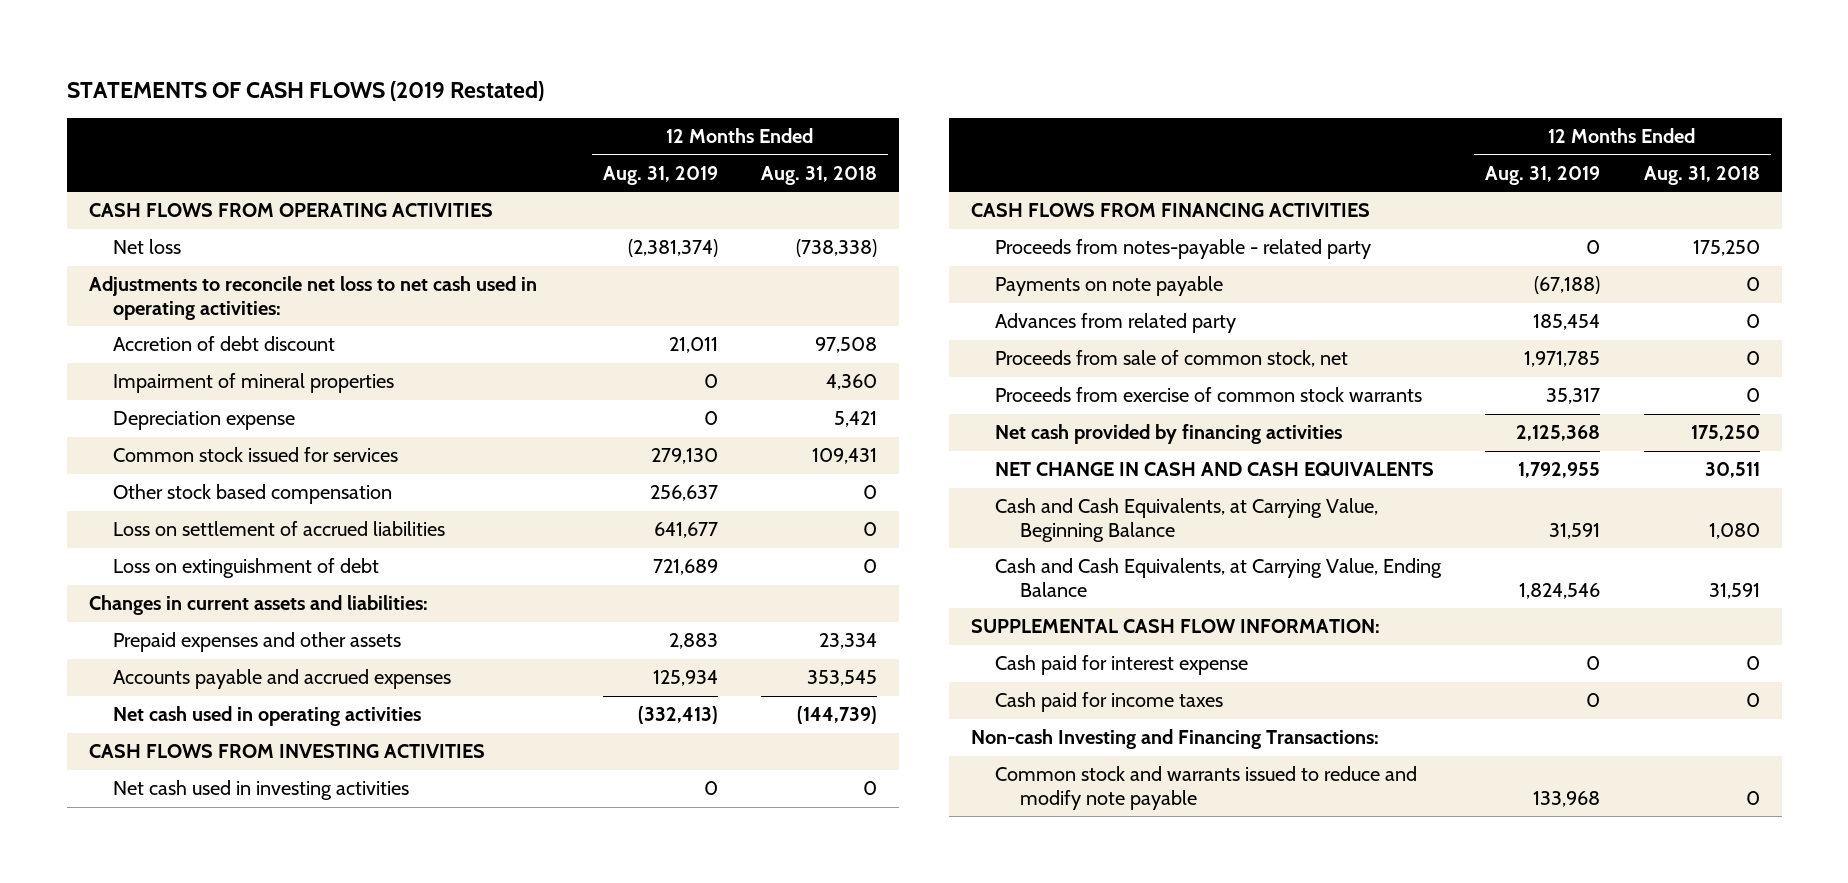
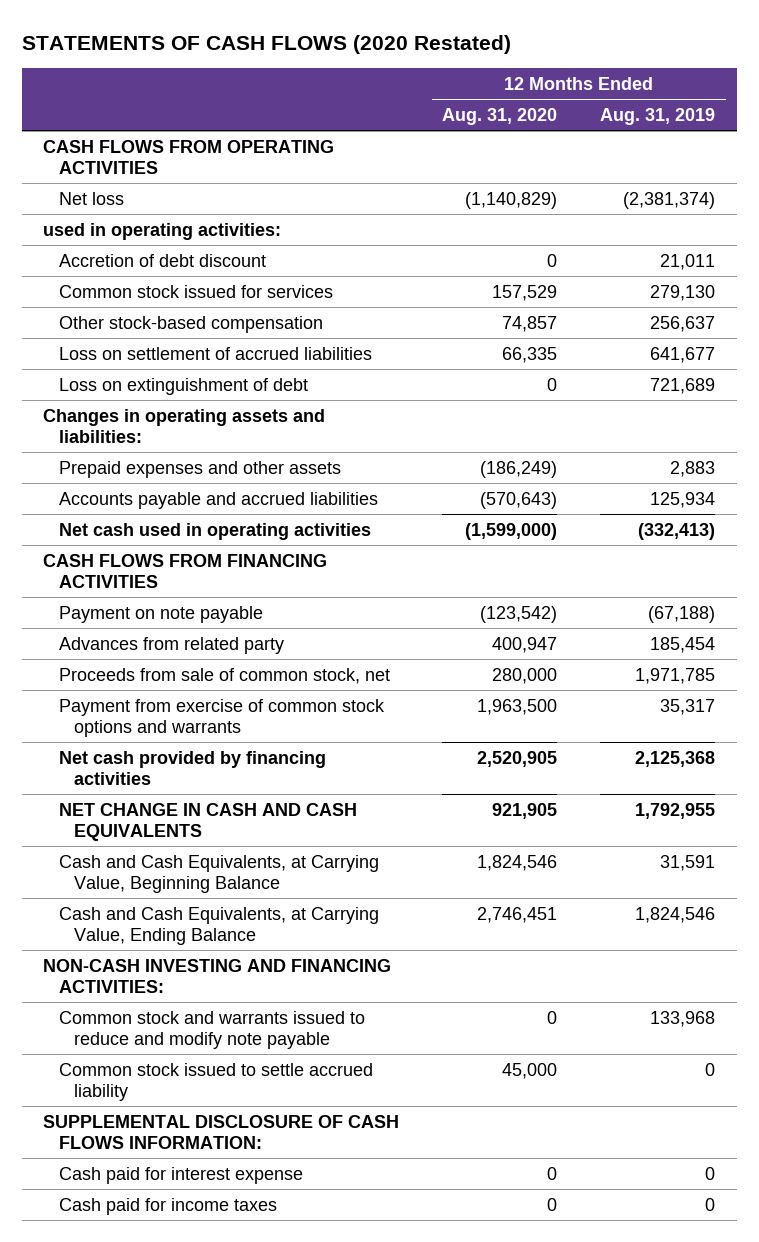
[66,81,544,102] STATEMENTS OF CASH FLOWS (2019 Restated) -> [22,35,512,55] STATEMENTS OF CASH FLOWS (2020 Restated)
[761,165,878,185] Aug. 31, 2018 -> none
none -> [442,108,558,126] Aug. 31, 2020
[88,276,537,320] Adjustments to reconcile net loss to net cash used in operating activities: -> [43,222,282,240] used in operating activities:
[112,373,394,394] Impairment of mineral properties -> none
[112,411,295,431] Depreciation expense -> none
[112,484,392,505] Other stock based compensation -> [58,315,323,333] Other stock-based compensation
[88,595,428,616] Changes in current assets and liabilities: -> [43,408,326,444] Changes in operating assets and liabilities:
[112,669,451,690] Accounts payable and accrued expenses -> [58,491,378,509] Accounts payable and accrued liabilities
[88,744,485,759] CASH FLOWS FROM INVESTING ACTIVITIES -> none
[112,780,409,801] Net cash used in investing activities -> none
[995,239,1372,260] Proceeds from notes-payable - related party -> none
[995,276,1224,297] Payments on note payable -> [58,605,263,623] Payment on note payable
[995,387,1423,403] Proceeds from exercise of common stock warrants -> [58,698,385,738] Payment from exercise of common stock options and warrants
none -> [43,958,392,994] NON-CASH INVESTING AND FINANCING ACTIVITIES:
[995,766,1418,810] Common stock and warrants issued to reduce and modify note payable -> [58,1010,365,1050] Common stock and warrants issued to reduce and modify note payable
none -> [58,1062,373,1102] Common stock issued to settle accrued liability
[971,619,1381,634] SUPPLEMENTAL CASH FLOW INFORMATION: -> [43,1114,400,1150] SUPPLEMENTAL DISCLOSURE OF CASH FLOWS INFORMATION:
[971,729,1380,750] Non-cash Investing and Financing Transactions: -> none

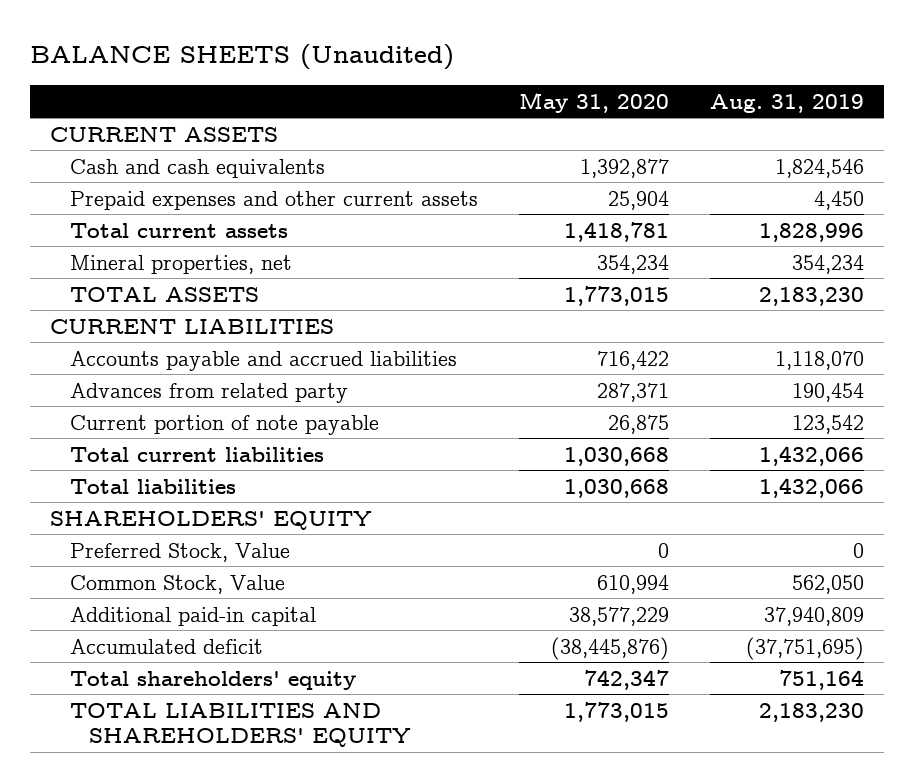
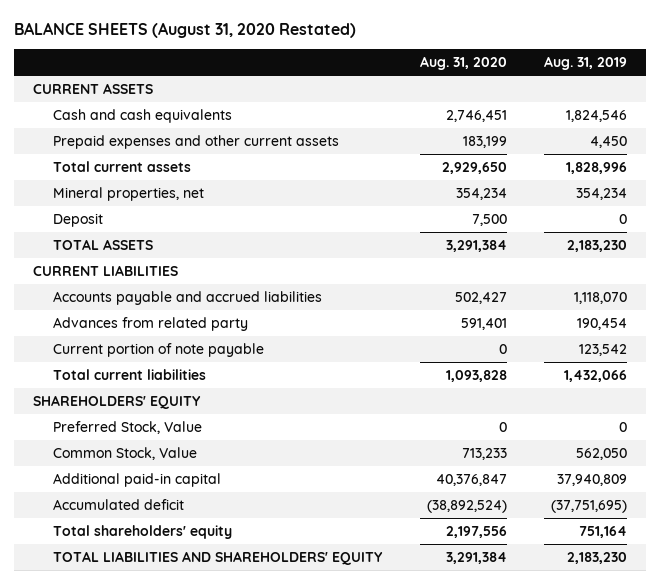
[29,44,454,71] BALANCE SHEETS (Unaudited) -> [13,22,356,39] BALANCE SHEETS (August 31, 2020 Restated)
[518,91,669,113] May 31, 2020 -> none
none -> [419,56,507,71] Aug. 31, 2020
none -> [52,212,103,227] Deposit
[69,478,236,494] Total liabilities -> none

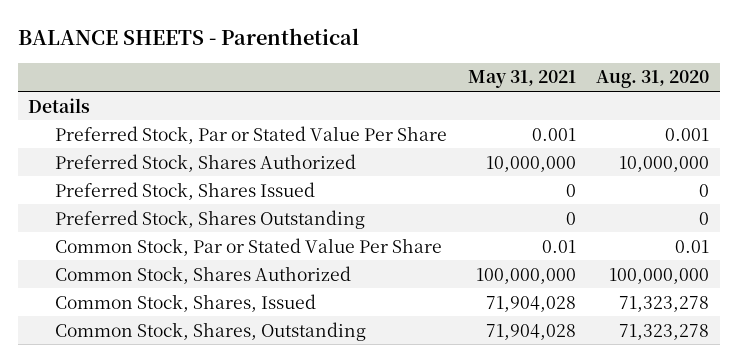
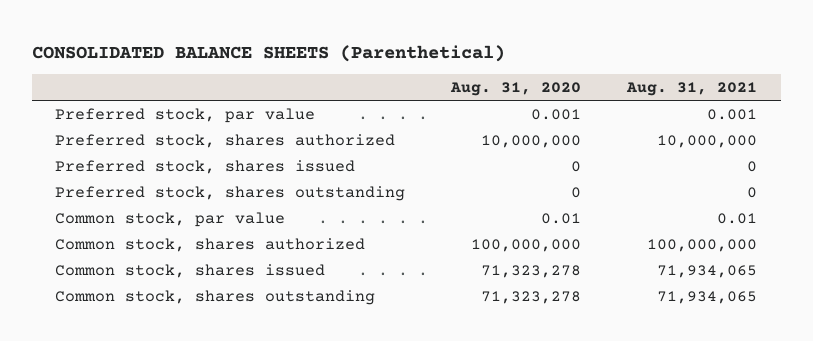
[17,28,359,46] BALANCE SHEETS - Parenthetical -> [31,44,505,62] CONSOLIDATED BALANCE SHEETS (Parenthetical)
[467,70,576,89] May 31, 2021 -> none
none -> [626,82,758,97] Aug. 31, 2021
[28,97,91,113] Details -> none
[54,125,447,144] Preferred Stock, Par or Stated Value Per Share -> [55,107,316,123] Preferred stock, par value
[54,153,356,172] Preferred Stock, Shares Authorized -> [55,133,396,148] Preferred stock, shares authorized
[54,181,315,200] Preferred Stock, Shares Issued -> [55,159,356,174] Preferred stock, shares issued
[54,209,365,229] Preferred Stock, Shares Outstanding -> [55,185,406,201] Preferred stock, shares outstanding
[54,237,442,256] Common Stock, Par or Stated Value Per Share -> [55,211,286,227] Common stock, par value
[54,265,351,284] Common Stock, Shares Authorized -> [55,237,366,252] Common stock, shares authorized
[54,293,316,312] Common Stock, Shares, Issued -> [55,263,326,278] Common stock, shares issued
[54,321,366,341] Common Stock, Shares, Outstanding -> [55,289,376,305] Common stock, shares outstanding

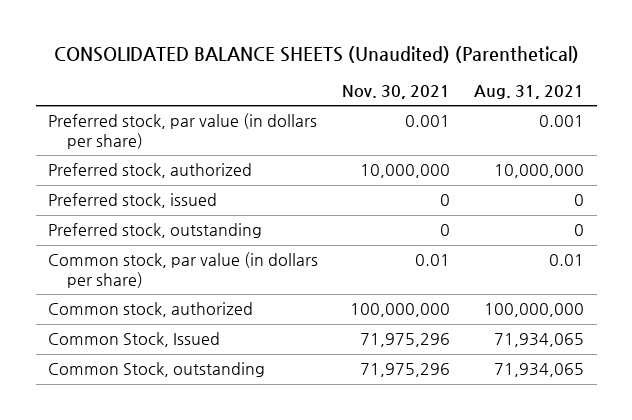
[31,44,505,62] CONSOLIDATED BALANCE SHEETS (Parenthetical) -> [54,45,580,63] CONSOLIDATED BALANCE SHEETS (Unaudited) (Parenthetical)
[450,82,582,97] Aug. 31, 2020 -> none
none -> [342,84,451,99] Nov. 30, 2021
[55,107,316,123] Preferred stock, par value -> [47,113,317,149] Preferred stock, par value (in dollars per share)
[55,133,396,148] Preferred stock, shares authorized -> [47,163,252,179] Preferred stock, authorized
[55,159,356,174] Preferred stock, shares issued -> [47,193,217,209] Preferred stock, issued
[55,185,406,201] Preferred stock, shares outstanding -> [47,223,262,239] Preferred stock, outstanding
[55,211,286,227] Common stock, par value -> [47,252,318,288] Common stock, par value (in dollars per share)
[55,237,366,252] Common stock, shares authorized -> [47,302,253,318] Common stock, authorized
[55,263,326,278] Common stock, shares issued -> [47,332,220,348] Common Stock, Issued
[55,289,376,305] Common stock, shares outstanding -> [47,362,265,378] Common Stock, outstanding

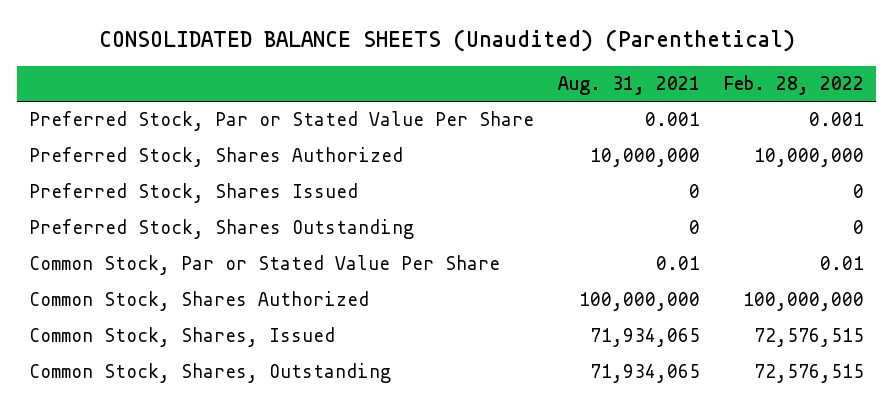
[342,84,451,99] Nov. 30, 2021 -> none
none -> [723,75,864,96] Feb. 28, 2022
[47,113,317,149] Preferred stock, par value (in dollars per share) -> [29,111,535,132] Preferred Stock, Par or Stated Value Per Share
[47,163,252,179] Preferred stock, authorized -> [29,147,404,168] Preferred Stock, Shares Authorized
[47,193,217,209] Preferred stock, issued -> [29,183,359,204] Preferred Stock, Shares Issued
[47,223,262,239] Preferred stock, outstanding -> [29,219,415,240] Preferred Stock, Shares Outstanding
[47,252,318,288] Common stock, par value (in dollars per share) -> [29,255,501,276] Common Stock, Par or Stated Value Per Share
[47,302,253,318] Common stock, authorized -> [29,291,370,312] Common Stock, Shares Authorized
[47,332,220,348] Common Stock, Issued -> [29,327,336,348] Common Stock, Shares, Issued
[47,362,265,378] Common Stock, outstanding -> [29,363,392,384] Common Stock, Shares, Outstanding

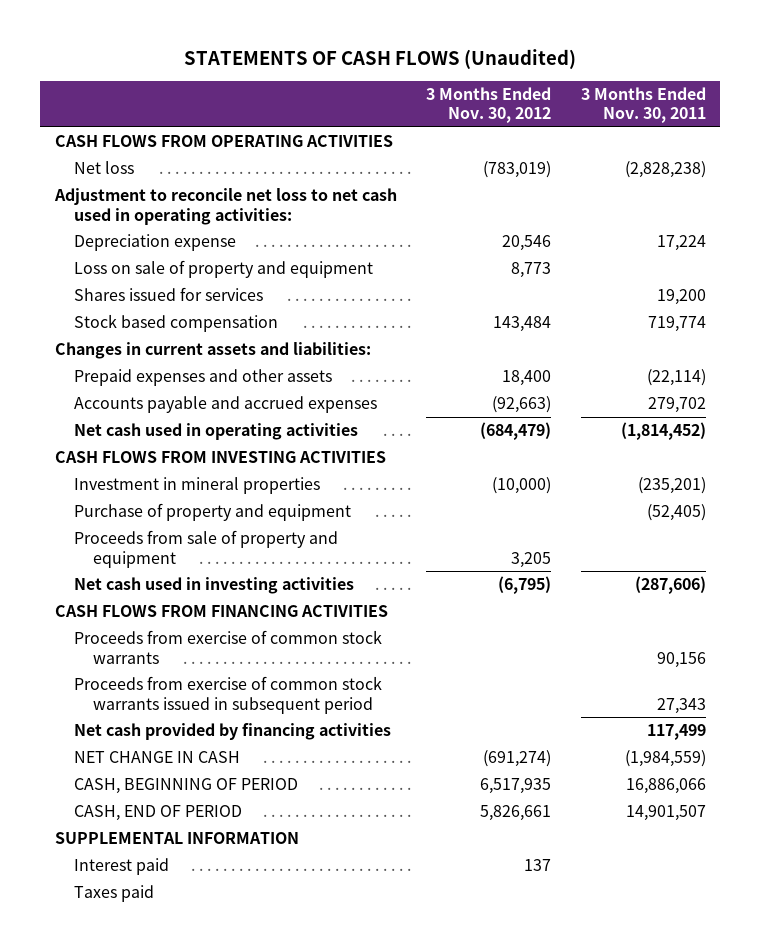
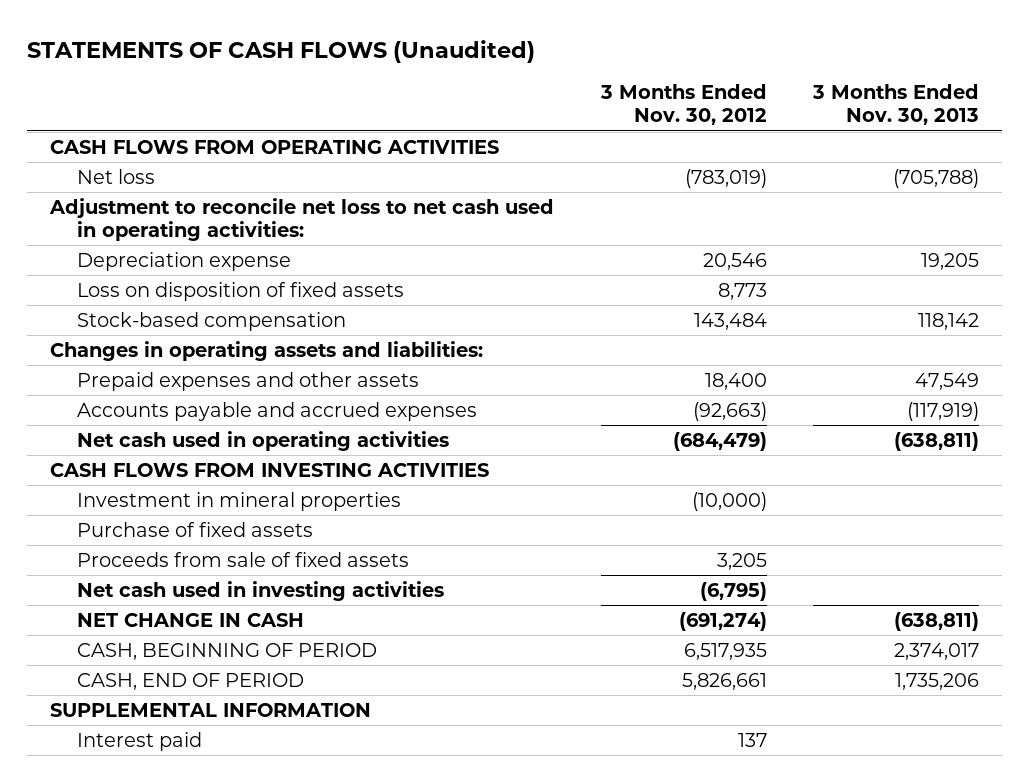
[580,86,706,124] 3 Months Ended Nov. 30, 2011 -> none
none -> [811,84,979,126] 3 Months Ended Nov. 30, 2013
[73,287,263,302] Shares issued for services -> none
[73,260,373,279] Loss on sale of property and equipment -> [77,281,405,301] Loss on disposition of fixed assets
[73,314,278,333] Stock based compensation -> [77,311,347,331] Stock-based compensation
[54,342,371,360] Changes in current assets and liabilities: -> [50,340,484,361] Changes in operating assets and liabilities:
[73,503,351,522] Purchase of property and equipment -> [77,521,314,537] Purchase of fixed assets
[73,530,338,568] Proceeds from sale of property and equipment -> [77,551,410,567] Proceeds from sale of fixed assets
[54,605,388,618] CASH FLOWS FROM FINANCING ACTIVITIES -> none
[73,630,382,664] Proceeds from exercise of common stock warrants -> none
[73,676,382,714] Proceeds from exercise of common stock warrants issued in subsequent period -> none
[73,723,391,741] Net cash provided by financing activities -> none
[73,885,154,903] Taxes paid -> none

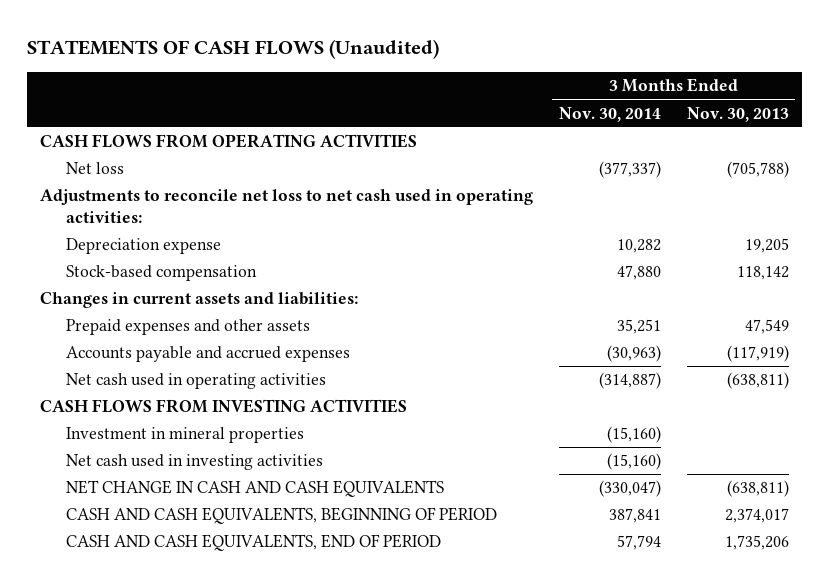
[599,84,767,126] 3 Months Ended Nov. 30, 2012 -> none
none -> [558,106,661,122] Nov. 30, 2014
[49,197,555,242] Adjustment to reconcile net loss to net cash used in operating activities: -> [39,189,533,224] Adjustments to reconcile net loss to net cash used in operating activities:
[77,281,405,301] Loss on disposition of fixed assets -> none
[50,340,484,361] Changes in operating assets and liabilities: -> [39,292,358,309] Changes in current assets and liabilities:
[77,521,314,537] Purchase of fixed assets -> none
[77,551,410,567] Proceeds from sale of fixed assets -> none
[50,702,372,717] SUPPLEMENTAL INFORMATION -> none
[77,731,203,751] Interest paid -> none
[77,612,305,627] NET CHANGE IN CASH -> [65,480,444,498] NET CHANGE IN CASH AND CASH EQUIVALENTS
[77,642,378,660] CASH, BEGINNING OF PERIOD -> [65,507,497,525] CASH AND CASH EQUIVALENTS, BEGINNING OF PERIOD
[77,672,305,690] CASH, END OF PERIOD -> [65,534,441,552] CASH AND CASH EQUIVALENTS, END OF PERIOD

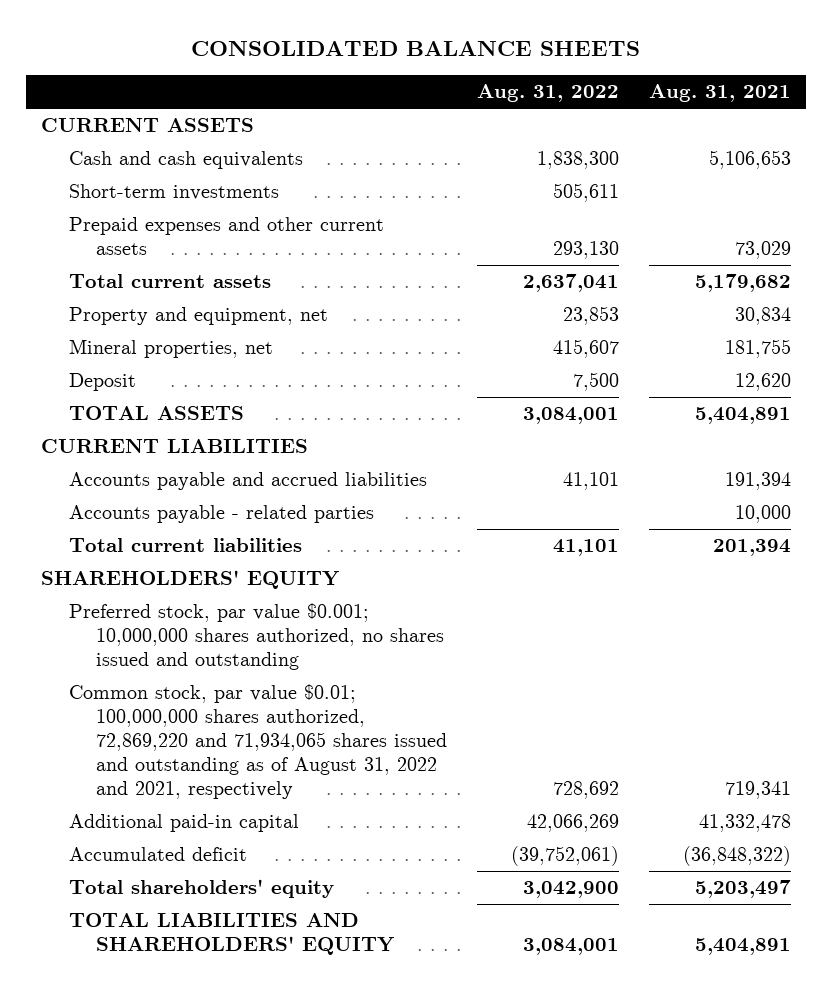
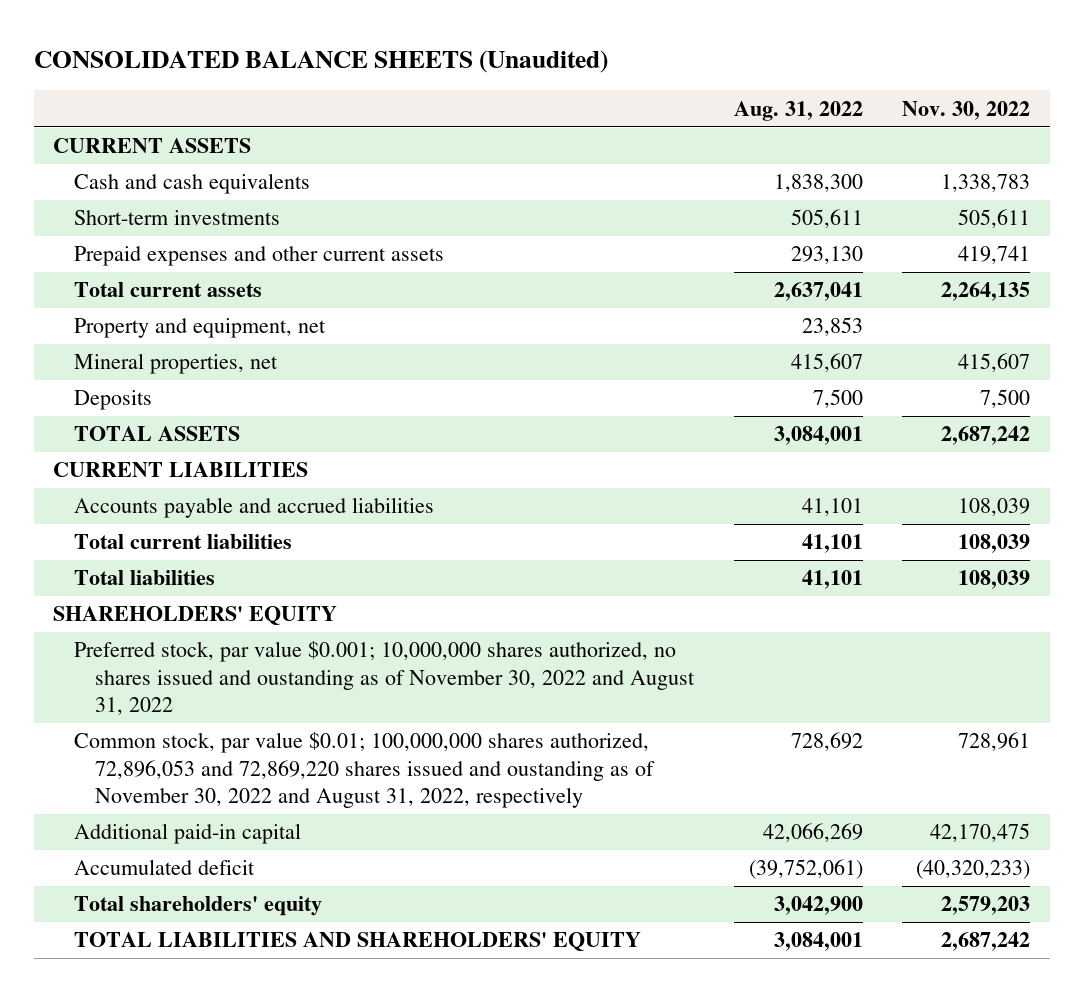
[190,41,640,57] CONSOLIDATED BALANCE SHEETS -> [33,50,608,74] CONSOLIDATED BALANCE SHEETS (Unaudited)
[648,84,791,103] Aug. 31, 2021 -> none
none -> [902,100,1031,120] Nov. 30, 2022
[68,373,136,392] Deposit -> [74,390,153,411] Deposits
[68,505,374,524] Accounts payable - related parties -> none
none -> [74,570,216,586] Total liabilities
[68,603,445,671] Preferred stock, par value $0.001; 10,000,000 shares authorized, no shares issued and outstanding -> [74,641,695,716] Preferred stock, par value $0.001; 10,000,000 shares authorized, no shares issued and oustanding as of November 30, 2022 and August 31, 2022
[68,684,448,800] Common stock, par value $0.01; 100,000,000 shares authorized, 72,869,220 and 71,934,065 shares issued and outstanding as of August 31, 2022 and 2021, respectively -> [74,732,655,809] Common stock, par value $0.01; 100,000,000 shares authorized, 72,896,053 and 72,869,220 shares issued and oustanding as of November 30, 2022 and August 31, 2022, respectively

